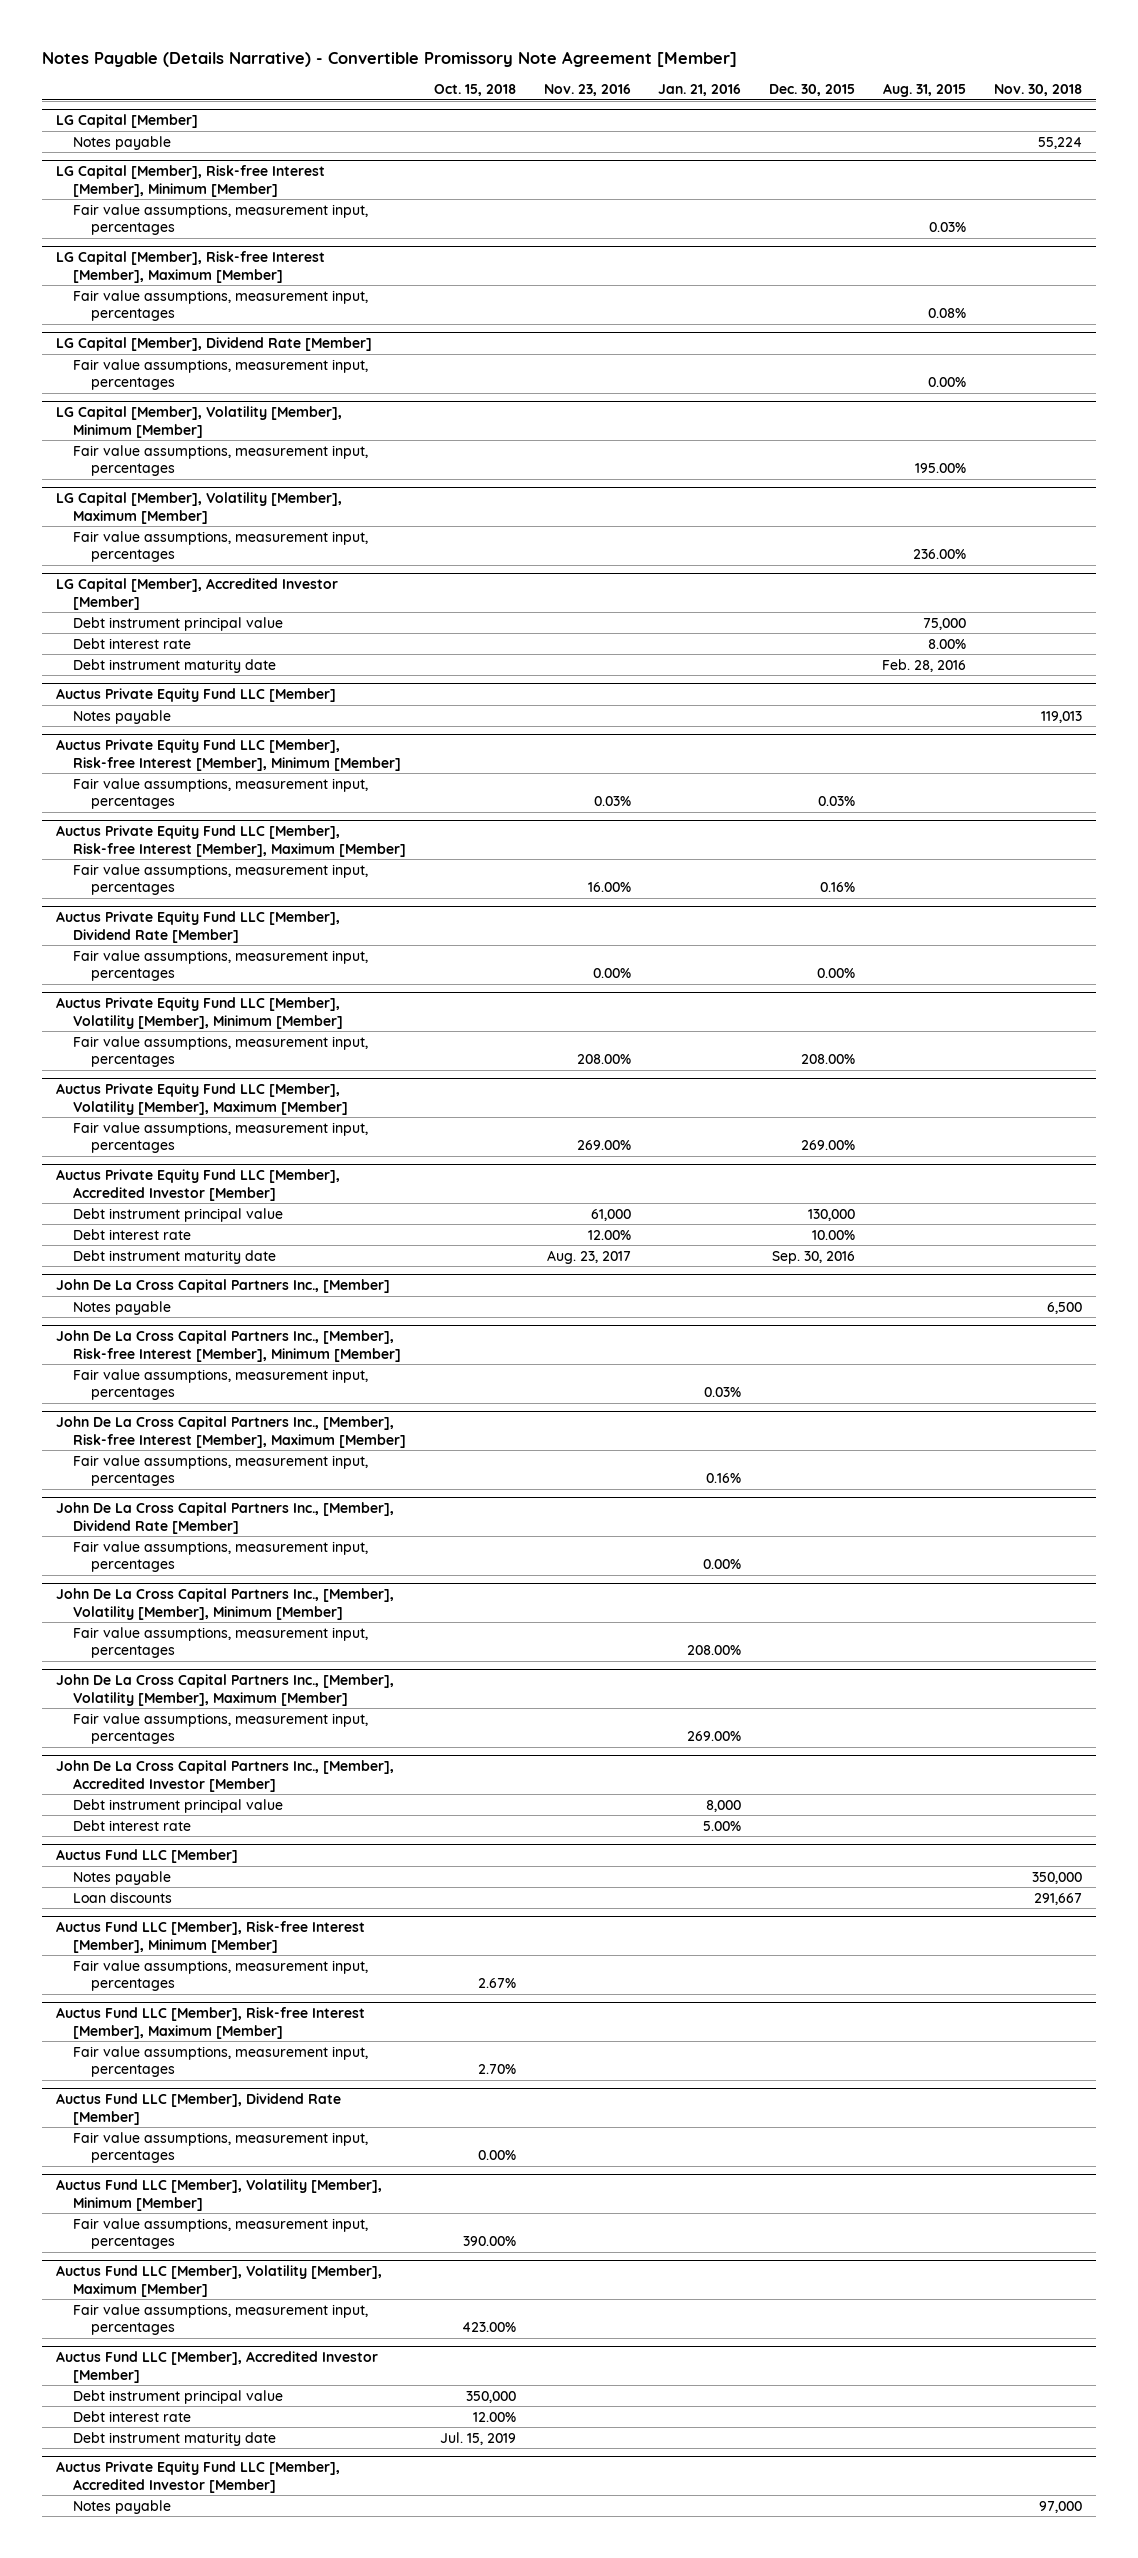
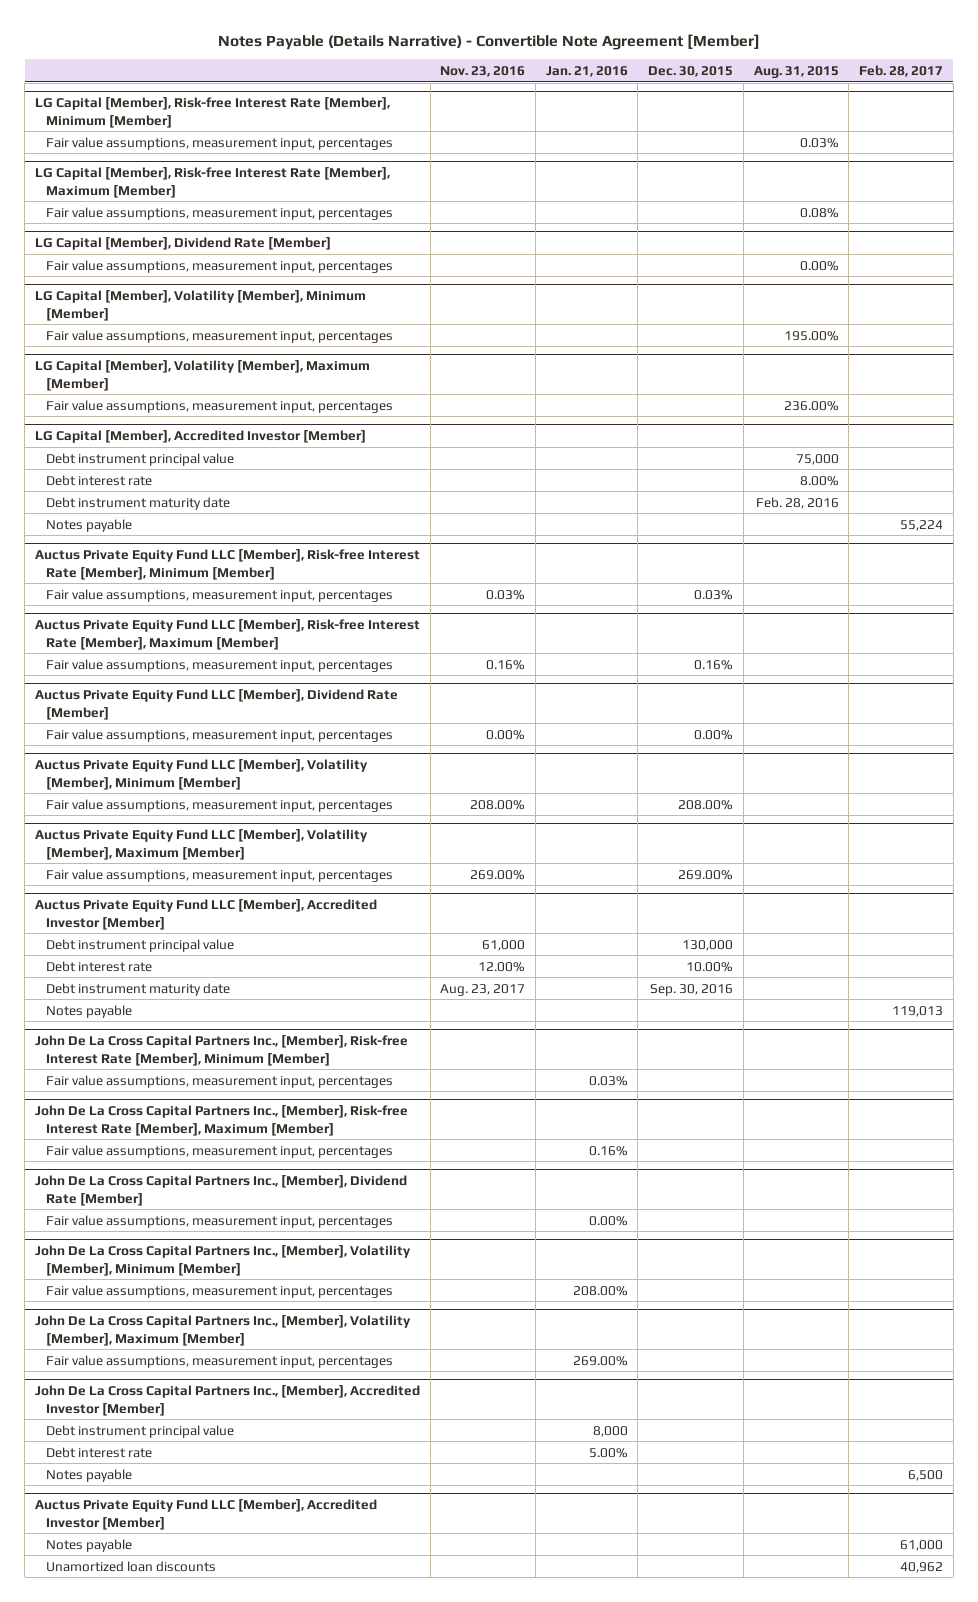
[42,51,738,68] Notes Payable (Details Narrative) - Convertible Promissory Note Agreement [Member] -> [217,33,760,50] Notes Payable (Details Narrative) - Convertible Note Agreement [Member]
[433,83,516,96] Oct. 15, 2018 -> none
[994,83,1083,96] Nov. 30, 2018 -> none
none -> [858,64,943,77] Feb. 28, 2017
[55,114,198,129] LG Capital [Member] -> none
[73,135,172,150] Notes payable -> none
[55,165,325,197] LG Capital [Member], Risk-free Interest [Member], Minimum [Member] -> [35,97,391,128] LG Capital [Member], Risk-free Interest Rate [Member], Minimum [Member]
[55,251,325,283] LG Capital [Member], Risk-free Interest [Member], Maximum [Member] -> [35,167,391,198] LG Capital [Member], Risk-free Interest Rate [Member], Maximum [Member]
[55,688,336,703] Auctus Private Equity Fund LLC [Member] -> none
[73,709,172,724] Notes payable -> none
none -> [45,518,132,532] Notes payable
[55,739,402,771] Auctus Private Equity Fund LLC [Member], Risk-free Interest [Member], Minimum [Member] -> [35,549,421,580] Auctus Private Equity Fund LLC [Member], Risk-free Interest Rate [Member], Minimum [Member]
[55,825,407,857] Auctus Private Equity Fund LLC [Member], Risk-free Interest [Member], Maximum [Member] -> [35,619,421,650] Auctus Private Equity Fund LLC [Member], Risk-free Interest Rate [Member], Maximum [Member]
[587,882,631,893] 16.00% -> [486,659,526,670] 0.16%
[55,1279,390,1294] John De La Cross Capital Partners Inc., [Member] -> none
[73,1300,172,1315] Notes payable -> none
none -> [45,1004,132,1018] Notes payable
[55,1330,402,1362] John De La Cross Capital Partners Inc., [Member], Risk-free Interest [Member], Minimum [Member] -> [35,1035,409,1066] John De La Cross Capital Partners Inc., [Member], Risk-free Interest Rate [Member], Minimum [Member]
[55,1416,407,1448] John De La Cross Capital Partners Inc., [Member], Risk-free Interest [Member], Maximum [Member] -> [35,1105,409,1136] John De La Cross Capital Partners Inc., [Member], Risk-free Interest Rate [Member], Maximum [Member]
[55,1849,238,1864] Auctus Fund LLC [Member] -> none
[73,1870,172,1885] Notes payable -> none
[73,1891,173,1903] Loan discounts -> none
[55,1921,365,1953] Auctus Fund LLC [Member], Risk-free Interest [Member], Minimum [Member] -> none
[73,1959,369,1992] Fair value assumptions, measurement input, percentages -> none
[55,2007,365,2039] Auctus Fund LLC [Member], Risk-free Interest [Member], Maximum [Member] -> none
[73,2045,369,2078] Fair value assumptions, measurement input, percentages -> none
[55,2093,341,2125] Auctus Fund LLC [Member], Dividend Rate [Member] -> none
[73,2131,369,2164] Fair value assumptions, measurement input, percentages -> none
[55,2179,382,2211] Auctus Fund LLC [Member], Volatility [Member], Minimum [Member] -> none
[73,2217,369,2250] Fair value assumptions, measurement input, percentages -> none
[55,2265,382,2297] Auctus Fund LLC [Member], Volatility [Member], Maximum [Member] -> none
[73,2303,369,2336] Fair value assumptions, measurement input, percentages -> none
[55,2351,378,2383] Auctus Fund LLC [Member], Accredited Investor [Member] -> none
[73,2389,284,2404] Debt instrument principal value -> none
[73,2410,192,2422] Debt interest rate -> none
[73,2431,277,2446] Debt instrument maturity date -> none
none -> [45,1468,132,1482] Notes payable
none -> [45,1560,216,1572] Unamortized loan discounts

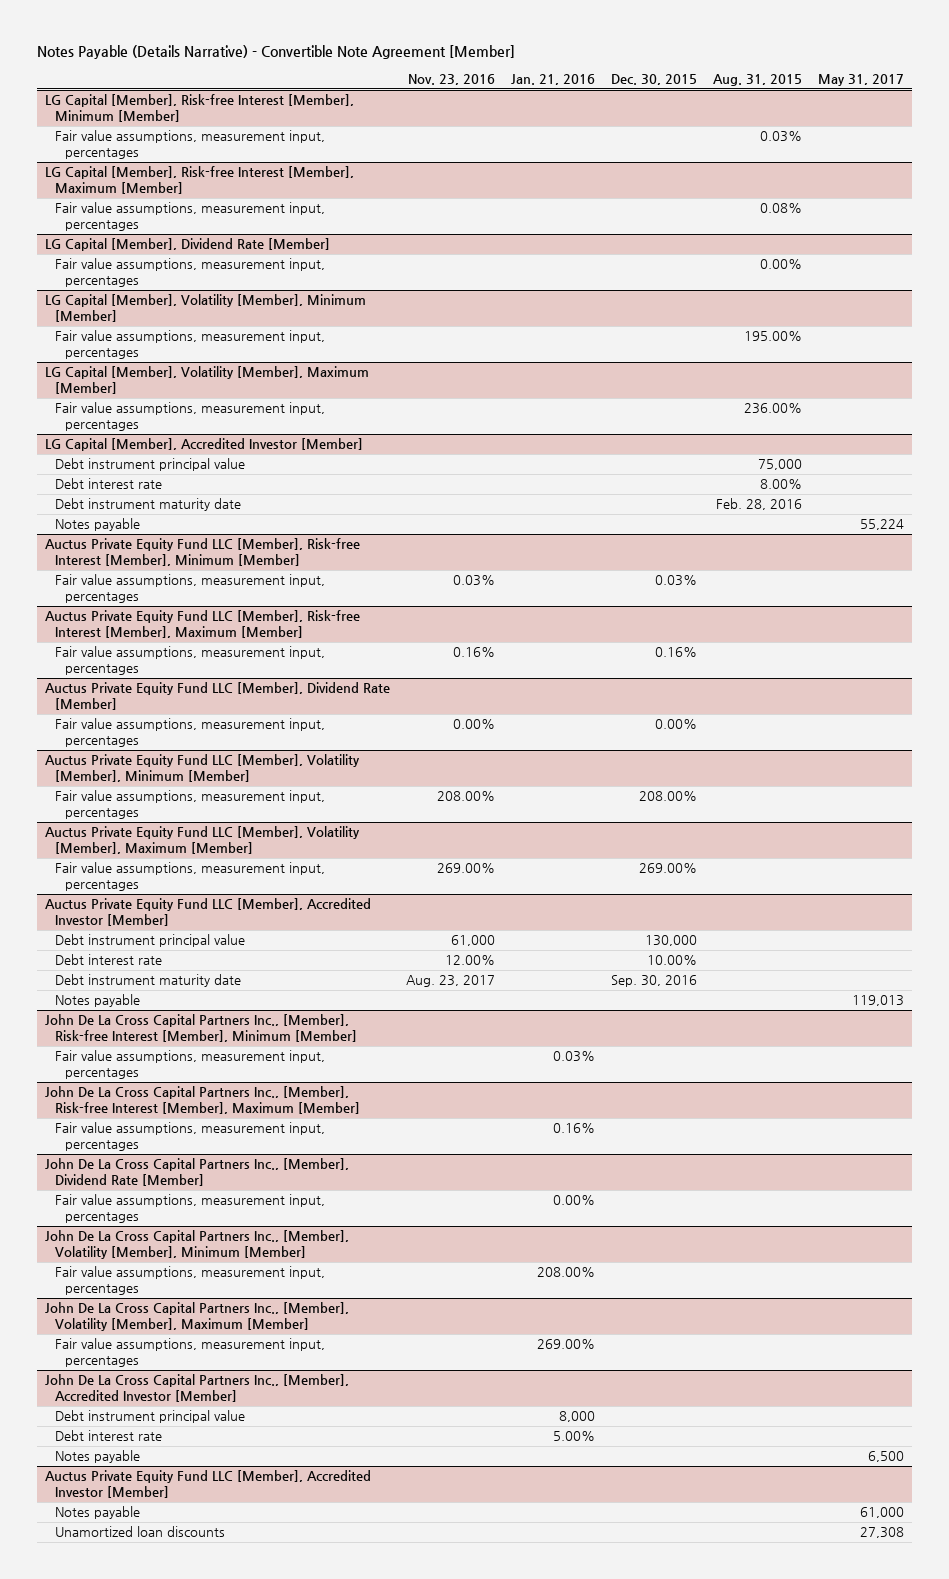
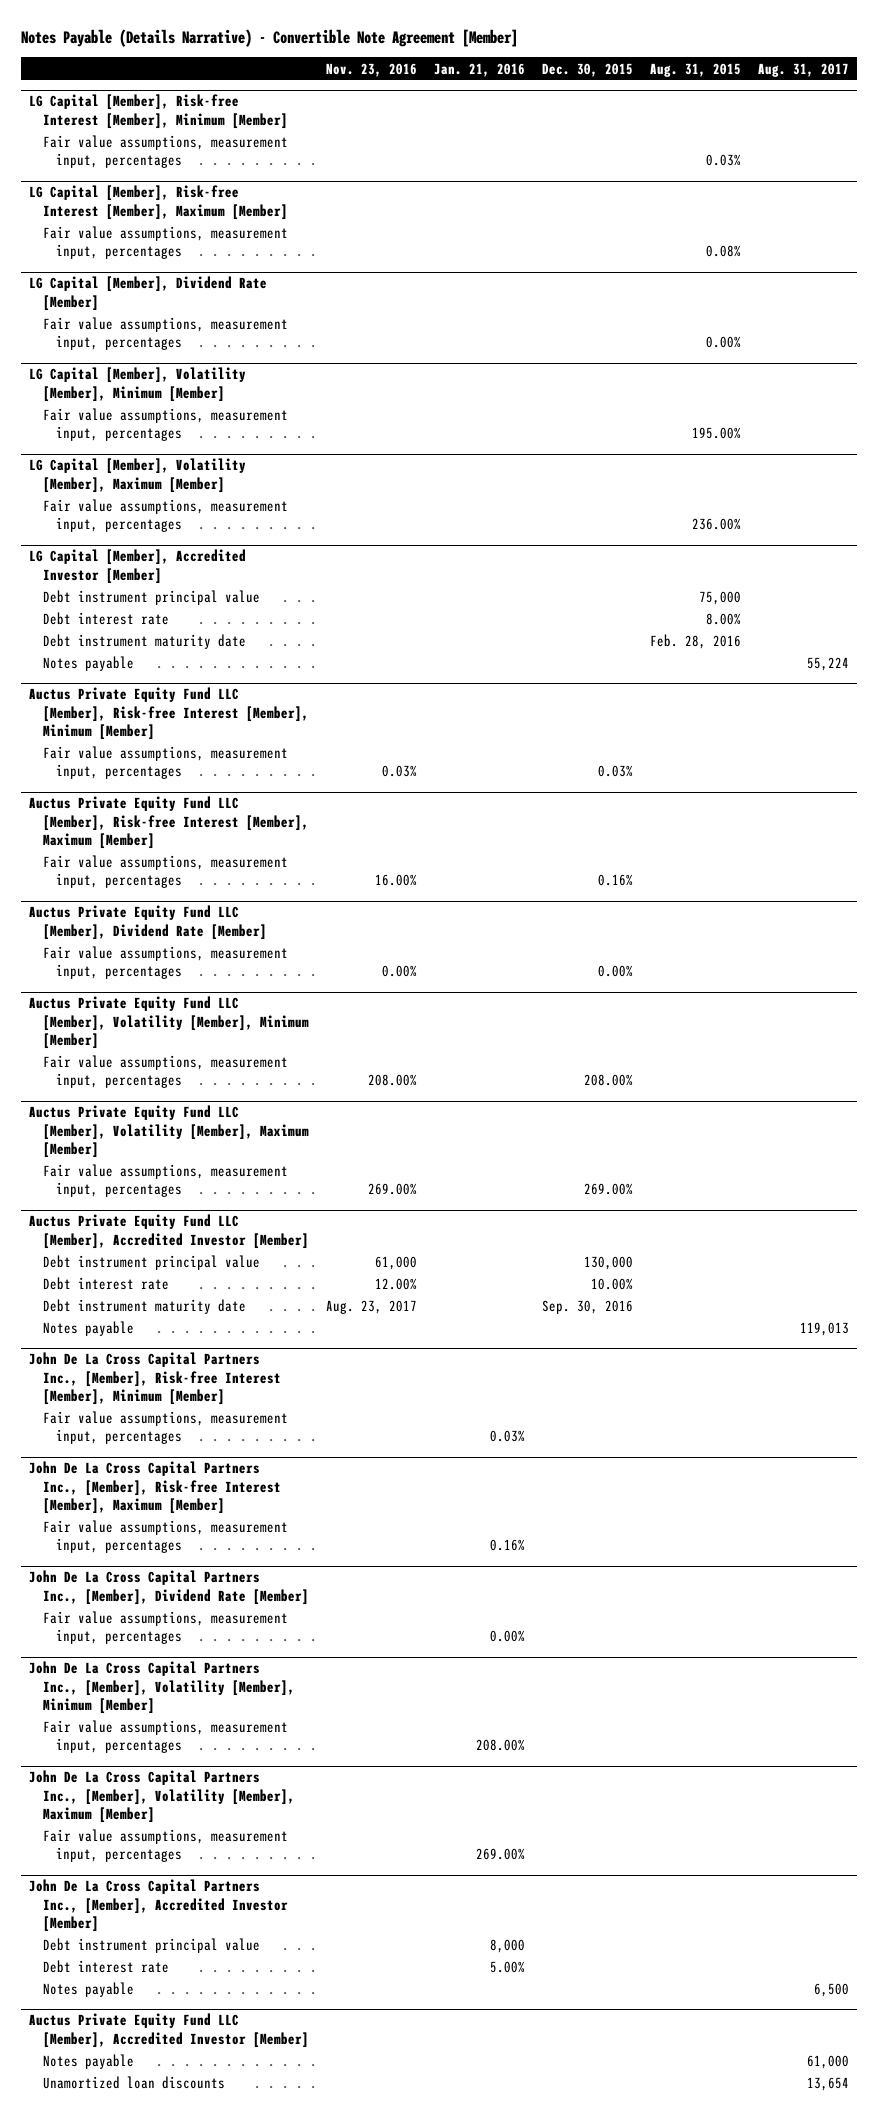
[817,74,904,87] May 31, 2017 -> none
none -> [757,62,849,77] Aug. 31, 2017
[453,647,496,658] 0.16% -> [374,874,417,887] 16.00%

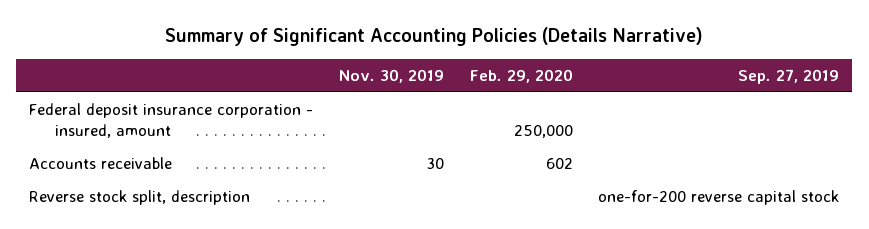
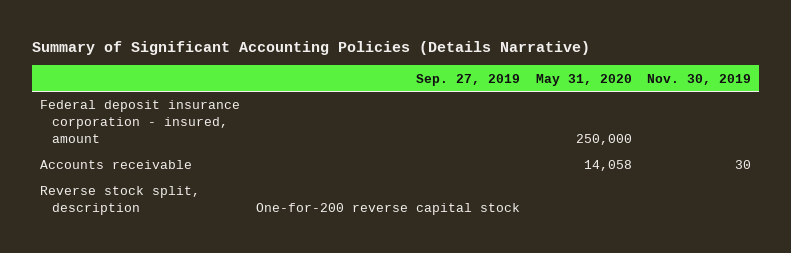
[469,68,573,83] Feb. 29, 2020 -> none
none -> [535,73,632,86] May 31, 2020
[598,190,840,206] one-for-200 reverse capital stock -> [255,203,520,216] One-for-200 reverse capital stock

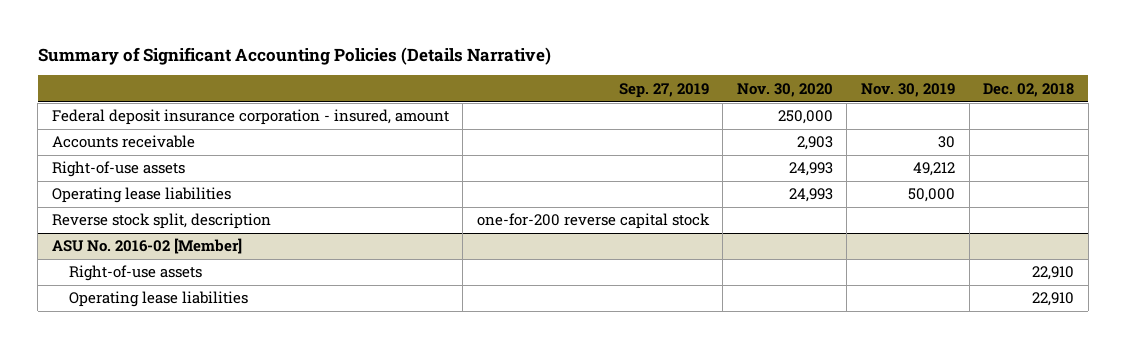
[535,73,632,86] May 31, 2020 -> none
none -> [736,82,833,97] Nov. 30, 2020
none -> [983,82,1075,97] Dec. 02, 2018
none -> [51,161,185,178] Right-of-use assets
none -> [51,187,231,204] Operating lease liabilities
[255,203,520,216] One-for-200 reverse capital stock -> [476,213,710,230] one-for-200 reverse capital stock
none -> [51,238,242,255] ASU No. 2016-02 [Member]
none -> [69,265,203,282] Right-of-use assets
none -> [69,291,249,308] Operating lease liabilities

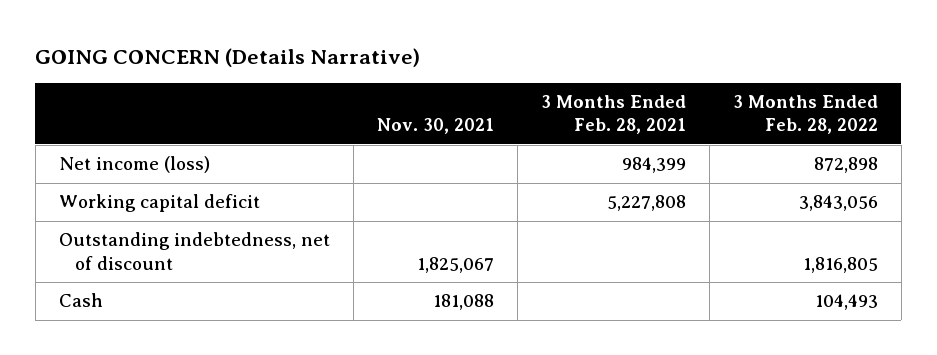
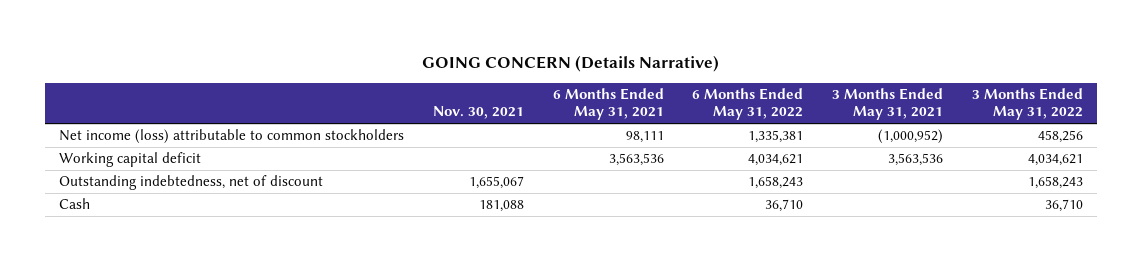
[540,94,686,135] 3 Months Ended Feb. 28, 2021 -> none
[732,94,878,135] 3 Months Ended Feb. 28, 2022 -> none
none -> [552,88,664,121] 6 Months Ended May 31, 2021
none -> [692,88,804,121] 6 Months Ended May 31, 2022
none -> [832,88,944,121] 3 Months Ended May 31, 2021
none -> [971,88,1083,121] 3 Months Ended May 31, 2022
[58,156,210,174] Net income (loss) -> none
none -> [59,129,405,145] Net income (loss) attributable to common stockholders
[416,256,494,273] 1,825,067 -> [468,176,524,190] 1,655,067

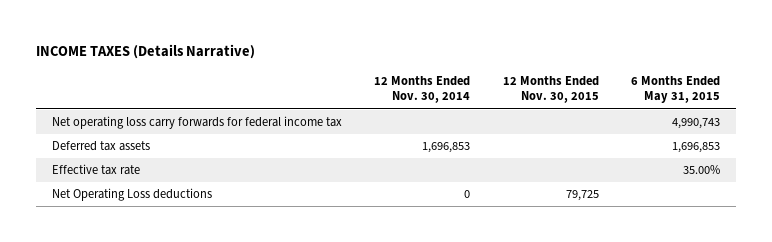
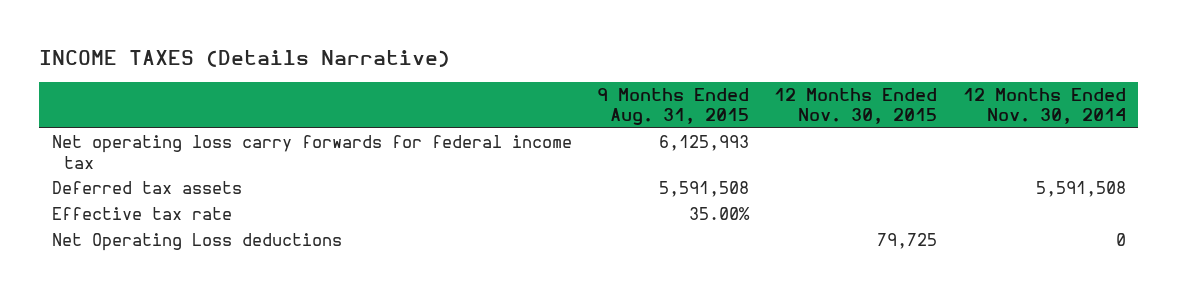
[630,75,720,104] 6 Months Ended May 31, 2015 -> none
none -> [596,87,749,126] 9 Months Ended Aug. 31, 2015
[422,142,471,154] 1,696,853 -> [1035,181,1126,198] 5,591,508

